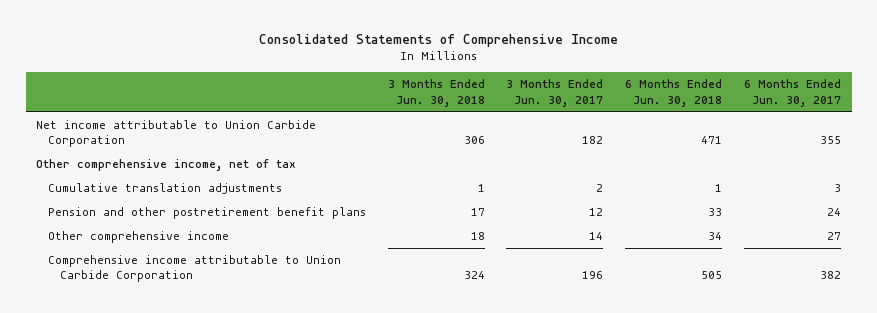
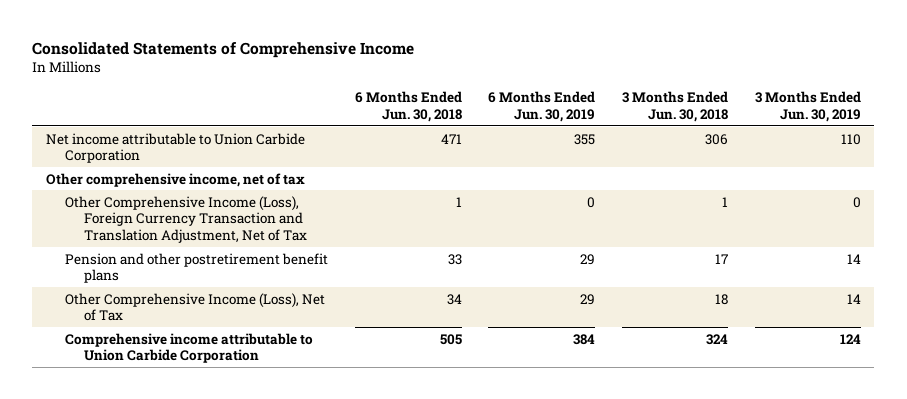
[506,79,604,107] 3 Months Ended Jun. 30, 2017 -> none
[743,79,841,107] 6 Months Ended Jun. 30, 2017 -> none
none -> [488,91,596,123] 6 Months Ended Jun. 30, 2019
none -> [754,91,861,123] 3 Months Ended Jun. 30, 2019
[48,183,283,195] Cumulative translation adjustments -> [64,195,307,244] Other Comprehensive Income (Loss), Foreign Currency Transaction and Translation Adjustment, Net of Tax
[48,231,230,244] Other comprehensive income -> [64,292,325,322] Other Comprehensive Income (Loss), Net of Tax

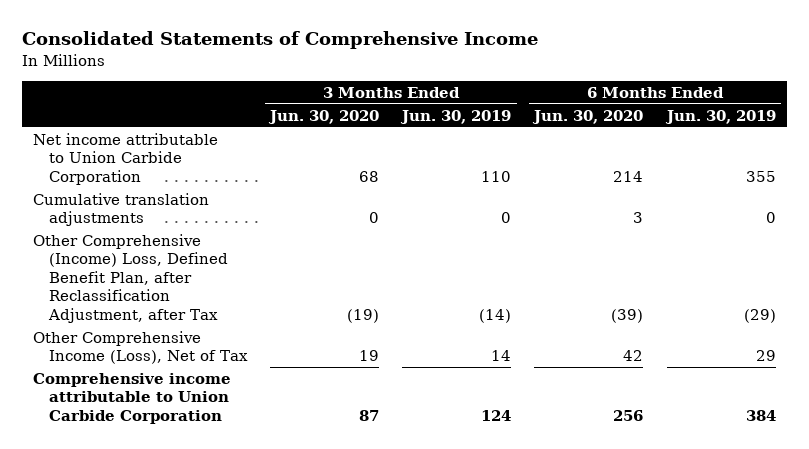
[354,91,462,123] 6 Months Ended Jun. 30, 2018 -> none
[622,91,729,123] 3 Months Ended Jun. 30, 2018 -> none
none -> [268,109,380,124] Jun. 30, 2020
none -> [532,109,644,124] Jun. 30, 2020
[45,172,305,187] Other comprehensive income, net of tax -> none
[64,195,307,244] Other Comprehensive Income (Loss), Foreign Currency Transaction and Translation Adjustment, Net of Tax -> [33,193,210,227] Cumulative translation adjustments
[64,252,328,284] Pension and other postretirement benefit plans -> [33,234,229,323] Other Comprehensive (Income) Loss, Defined Benefit Plan, after Reclassification Adjustment, after Tax
[580,253,596,265] 29 -> [743,308,776,323] (29)
[846,253,861,264] 14 -> [479,308,512,323] (14)

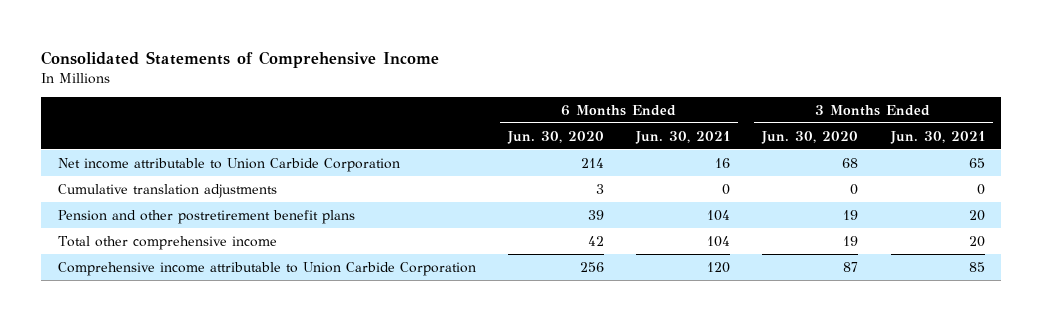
[400,109,512,124] Jun. 30, 2019 -> none
[664,109,776,124] Jun. 30, 2019 -> none
none -> [635,130,731,144] Jun. 30, 2021
none -> [889,130,985,144] Jun. 30, 2021
[33,234,229,323] Other Comprehensive (Income) Loss, Defined Benefit Plan, after Reclassification Adjustment, after Tax -> [57,209,355,224] Pension and other postretirement benefit plans
[347,308,380,323] (19) -> [843,209,859,220] 19
[611,308,644,323] (39) -> [587,209,604,220] 39
[33,331,249,365] Other Comprehensive Income (Loss), Net of Tax -> [57,235,277,250] Total other comprehensive income

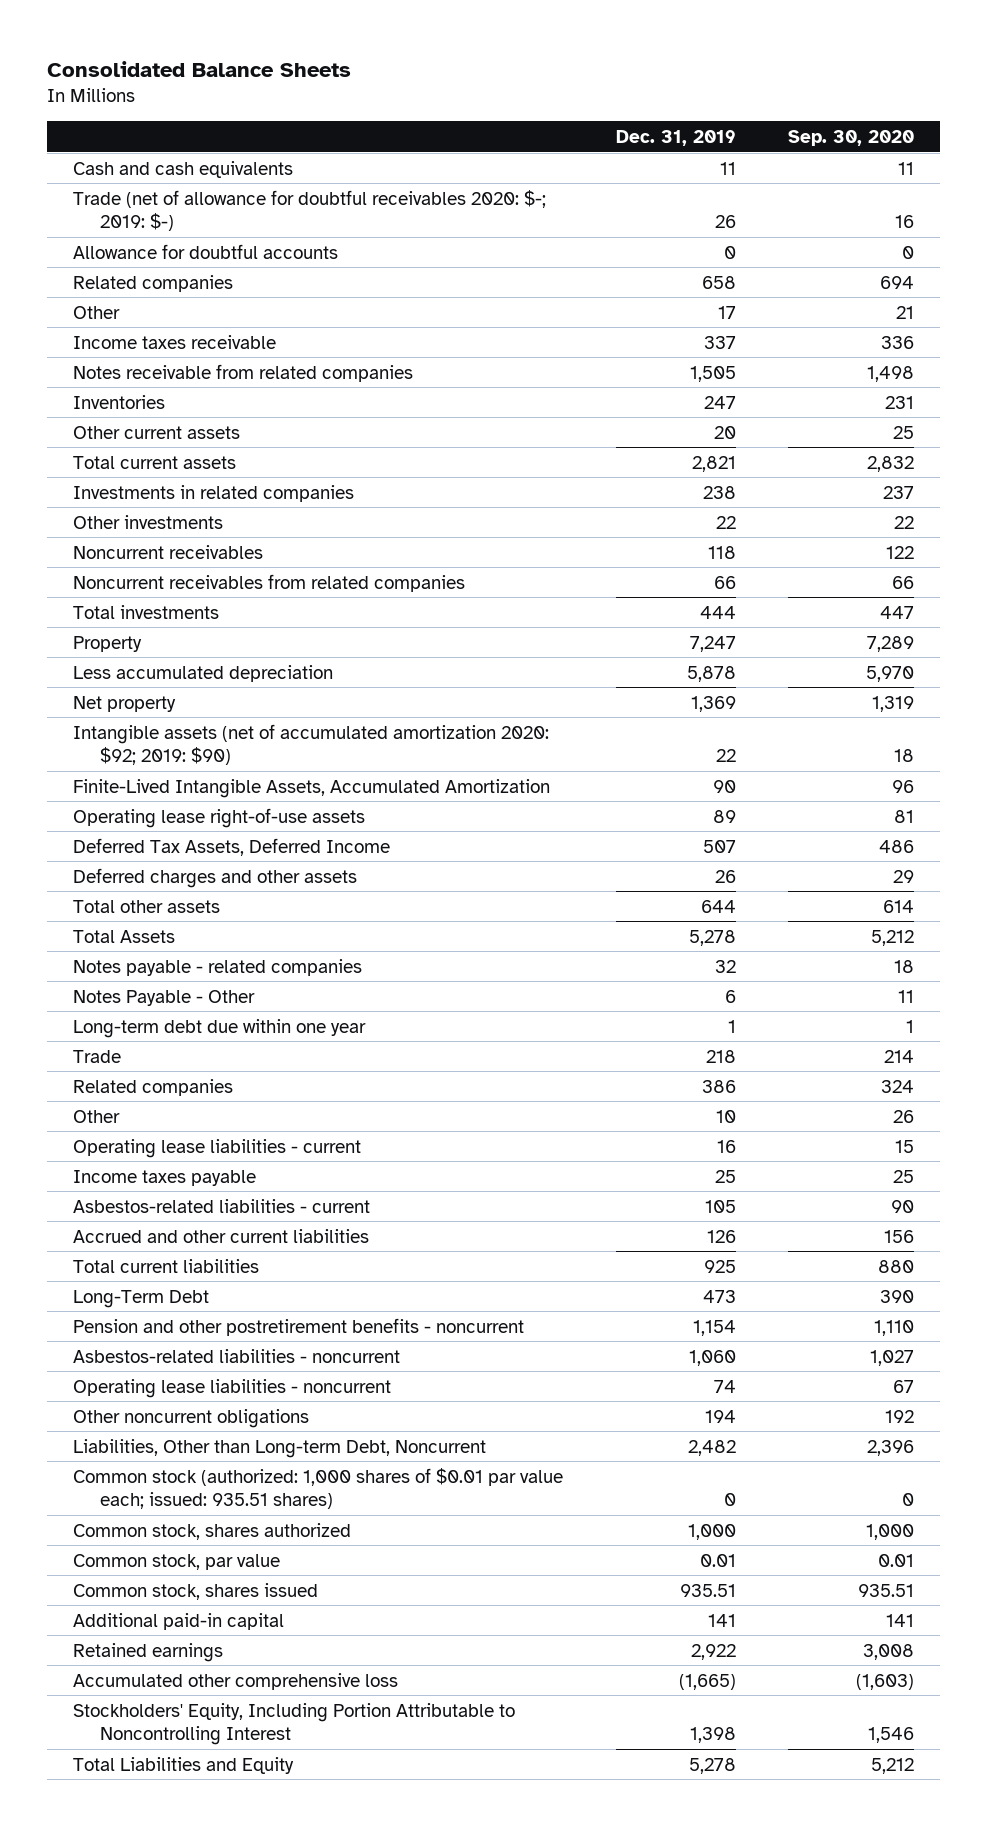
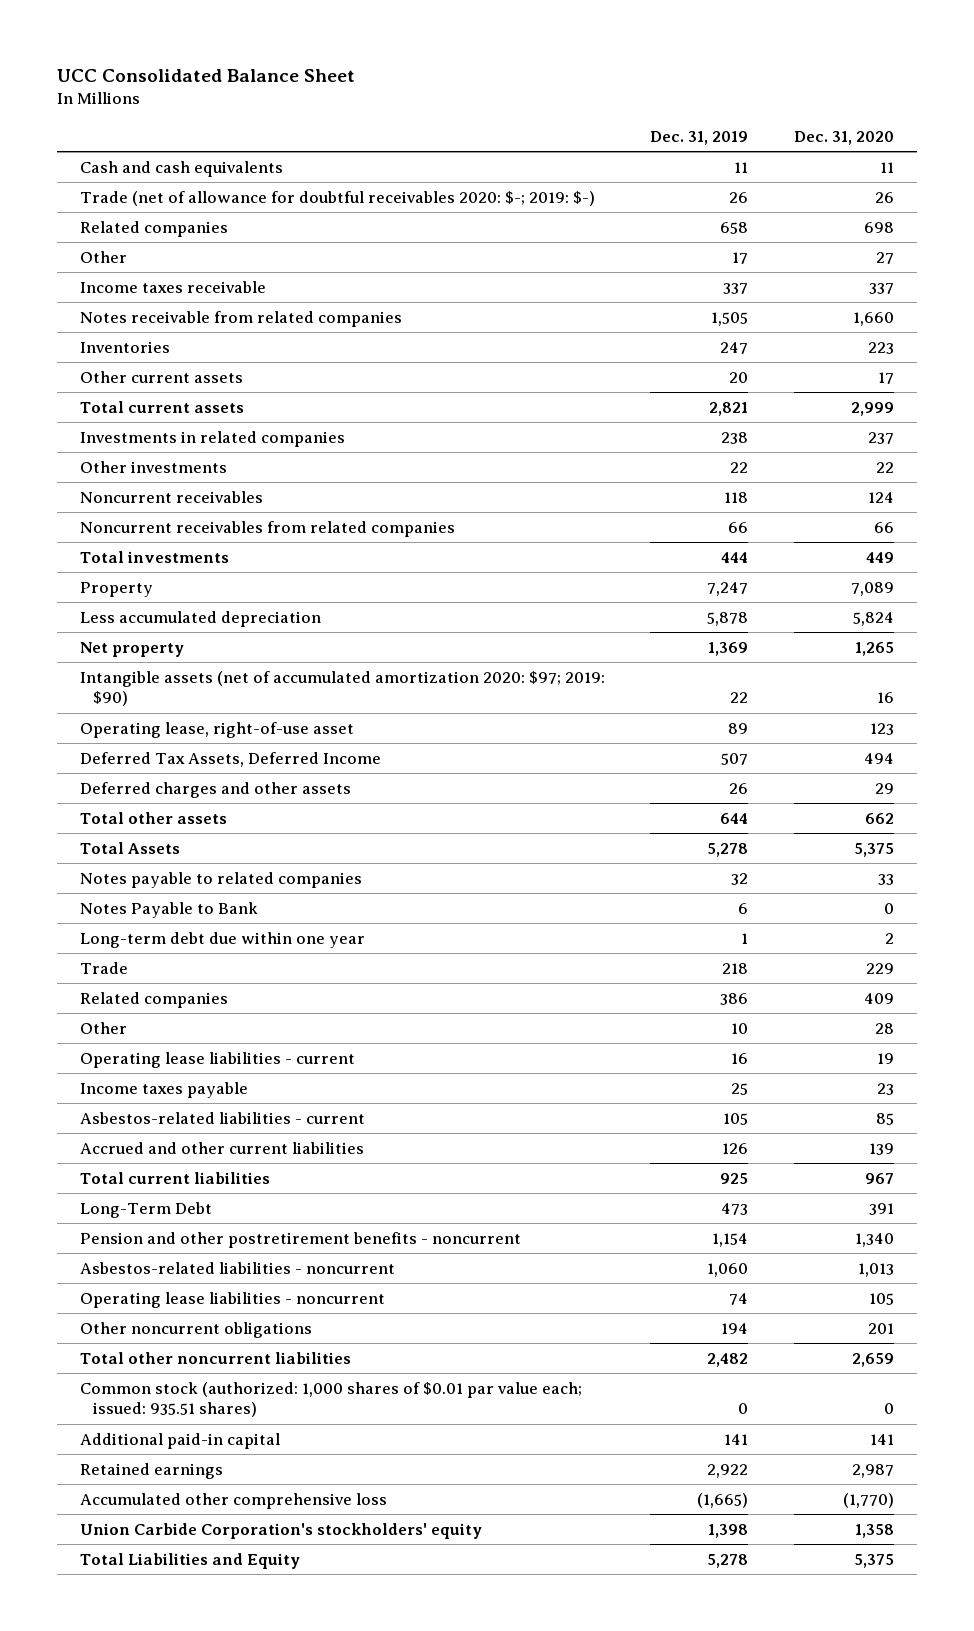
[47,60,352,77] Consolidated Balance Sheets -> [56,69,355,83] UCC Consolidated Balance Sheet
[787,129,914,146] Sep. 30, 2020 -> none
none -> [794,130,895,145] Dec. 31, 2020
[73,243,339,259] Allowance for doubtful accounts -> none
[73,778,551,798] Finite-Lived Intangible Assets, Accumulated Amortization -> none
[73,723,550,766] Intangible assets (net of accumulated amortization 2020: $92; 2019: $90) -> [79,670,605,707] Intangible assets (net of accumulated amortization 2020: $97; 2019: $90)
[73,807,366,828] Operating lease right-of-use assets -> [79,721,354,738] Operating lease, right-of-use asset
[73,958,363,976] Notes payable - related companies -> [79,871,362,888] Notes payable to related companies
[73,989,256,1006] Notes Payable - Other -> [79,901,258,918] Notes Payable to Bank
[73,1438,487,1458] Liabilities, Other than Long-term Debt, Noncurrent -> [79,1351,351,1364] Total other noncurrent liabilities
[73,1522,352,1540] Common stock, shares authorized -> none
[73,1553,281,1570] Common stock, par value -> none
[73,1582,319,1600] Common stock, shares issued -> none
[73,1702,516,1746] Stockholders' Equity, Including Portion Attributable to Noncontrolling Interest -> [79,1522,482,1539] Union Carbide Corporation's stockholders' equity

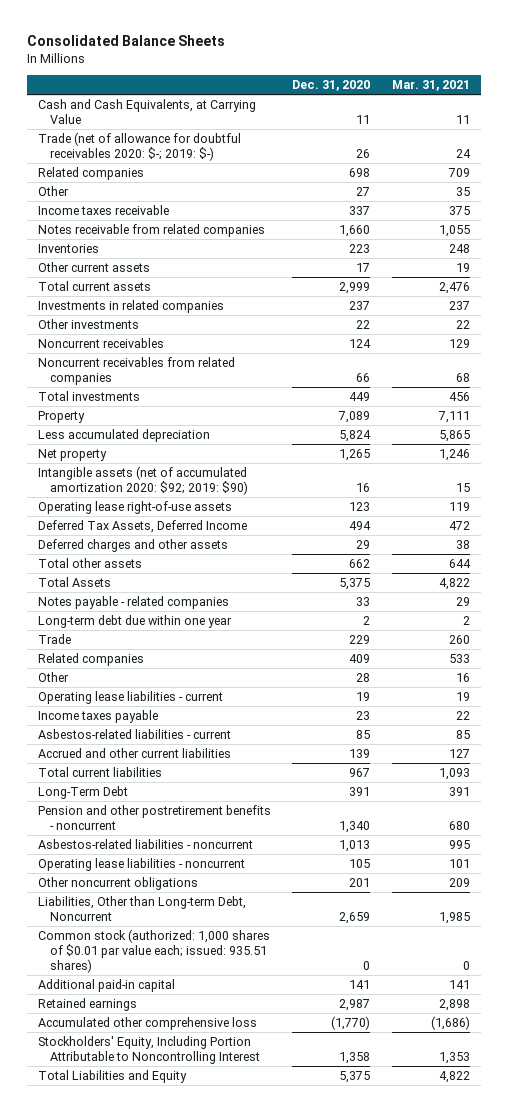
[56,69,355,83] UCC Consolidated Balance Sheet -> [27,35,226,47] Consolidated Balance Sheets
[650,130,749,145] Dec. 31, 2019 -> none
none -> [391,80,470,92] Mar. 31, 2021
[79,160,283,177] Cash and cash equivalents -> [38,98,257,125] Cash and Cash Equivalents, at Carrying Value
[79,670,605,707] Intangible assets (net of accumulated amortization 2020: $97; 2019: $90) -> [38,465,249,496] Intangible assets (net of accumulated amortization 2020: $92; 2019: $90)
[79,721,354,738] Operating lease, right-of-use asset -> [38,500,233,514] Operating lease right-of-use assets
[79,901,258,918] Notes Payable to Bank -> none
[79,871,362,888] Notes payable to related companies -> [38,595,230,609] Notes payable - related companies
[79,1351,351,1364] Total other noncurrent liabilities -> [38,895,247,922] Liabilities, Other than Long-term Debt, Noncurrent
[79,1522,482,1539] Union Carbide Corporation's stockholders' equity -> [38,1035,261,1065] Stockholders' Equity, Including Portion Attributable to Noncontrolling Interest

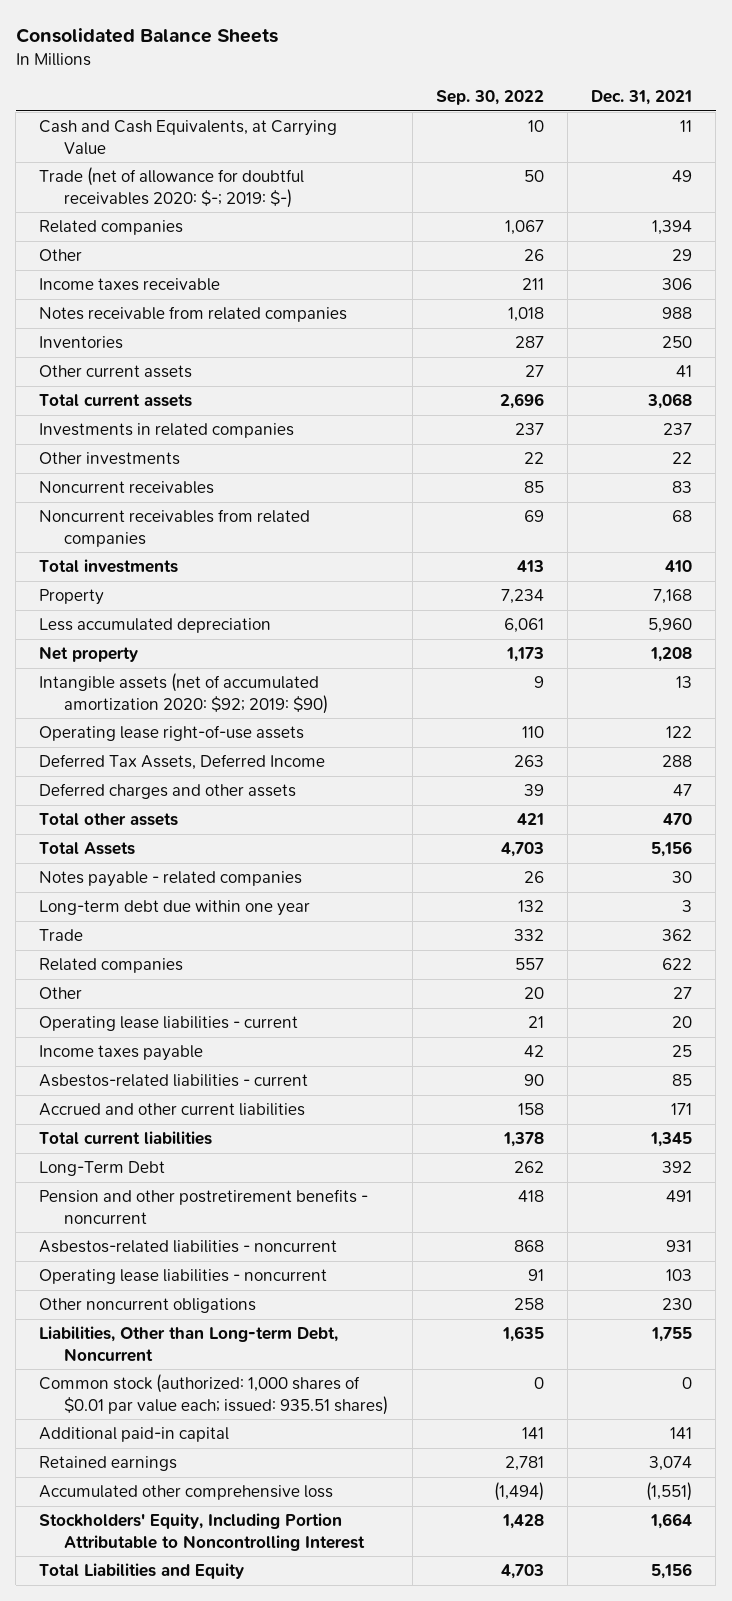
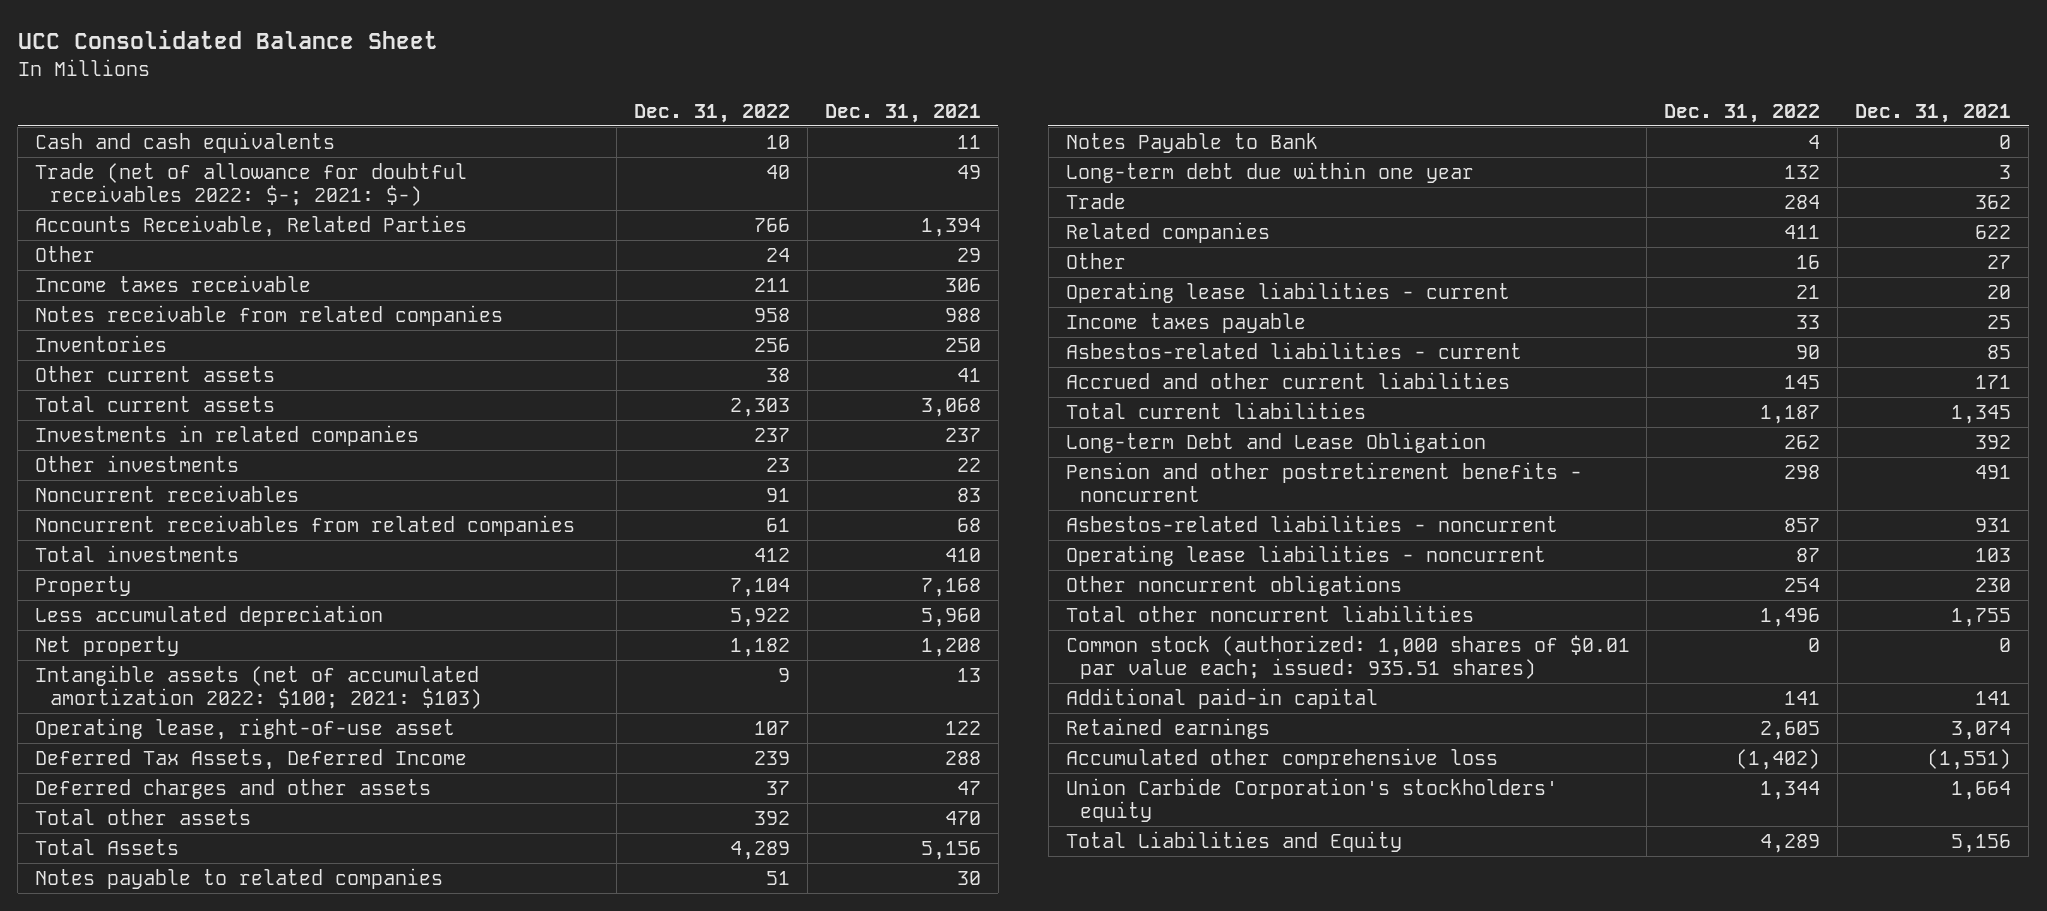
[15,28,278,44] Consolidated Balance Sheets -> [17,29,438,49] UCC Consolidated Balance Sheet
[435,90,544,106] Sep. 30, 2022 -> none
none -> [634,103,791,123] Dec. 31, 2022
[39,120,338,155] Cash and Cash Equivalents, at Carrying Value -> [35,132,336,154] Cash and cash equivalents
[39,167,305,208] Trade (net of allowance for doubtful receivables 2020: $-; 2019: $-) -> [35,163,468,206] Trade (net of allowance for doubtful receivables 2022: $-; 2021: $-)
[39,220,184,236] Related companies -> [35,215,468,238] Accounts Receivable, Related Parties
[39,673,329,714] Intangible assets (net of accumulated amortization 2020: $92; 2019: $90) -> [35,665,483,709] Intangible assets (net of accumulated amortization 2022: $100; 2021: $103)
[39,725,305,742] Operating lease right-of-use assets -> [35,718,456,741] Operating lease, right-of-use asset
[39,871,303,888] Notes payable - related companies -> [35,868,444,890] Notes payable to related companies
none -> [1065,133,1318,154] Notes Payable to Bank
[39,1161,166,1177] Long-Term Debt -> [1065,432,1486,454] Long-term Debt and Lease Obligation
[39,1326,339,1362] Liabilities, Other than Long-term Debt, Noncurrent -> [1065,605,1474,623] Total other noncurrent liabilities
[39,1513,366,1551] Stockholders' Equity, Including Portion Attributable to Noncontrolling Interest -> [1065,778,1558,822] Union Carbide Corporation's stockholders' equity

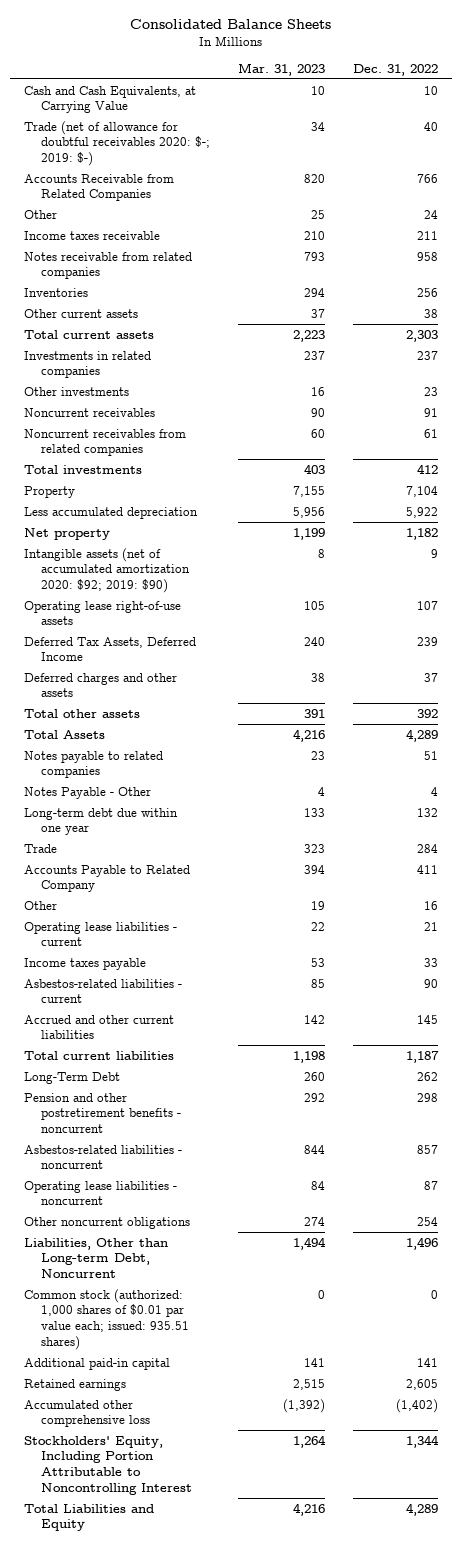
[17,29,438,49] UCC Consolidated Balance Sheet -> [129,19,331,30] Consolidated Balance Sheets
[825,103,982,123] Dec. 31, 2021 -> none
none -> [238,62,326,76] Mar. 31, 2023
[35,132,336,154] Cash and cash equivalents -> [23,85,196,114] Cash and Cash Equivalents, at Carrying Value
[35,163,468,206] Trade (net of allowance for doubtful receivables 2022: $-; 2021: $-) -> [23,120,211,167] Trade (net of allowance for doubtful receivables 2020: $-; 2019: $-)
[35,215,468,238] Accounts Receivable, Related Parties -> [23,173,174,202] Accounts Receivable from Related Companies
[35,665,483,709] Intangible assets (net of accumulated amortization 2022: $100; 2021: $103) -> [23,547,191,594] Intangible assets (net of accumulated amortization 2020: $92; 2019: $90)
[35,718,456,741] Operating lease, right-of-use asset -> [23,600,181,626] Operating lease right-of-use assets
[1065,133,1318,154] Notes Payable to Bank -> [23,786,151,799] Notes Payable - Other
[1065,222,1270,244] Related companies -> [23,864,190,893] Accounts Payable to Related Company
[1065,432,1486,454] Long-term Debt and Lease Obligation -> [23,1071,120,1084] Long-Term Debt
[1065,605,1474,623] Total other noncurrent liabilities -> [23,1237,168,1279] Liabilities, Other than Long-term Debt, Noncurrent
[1065,778,1558,822] Union Carbide Corporation's stockholders' equity -> [23,1435,193,1495] Stockholders' Equity, Including Portion Attributable to Noncontrolling Interest

